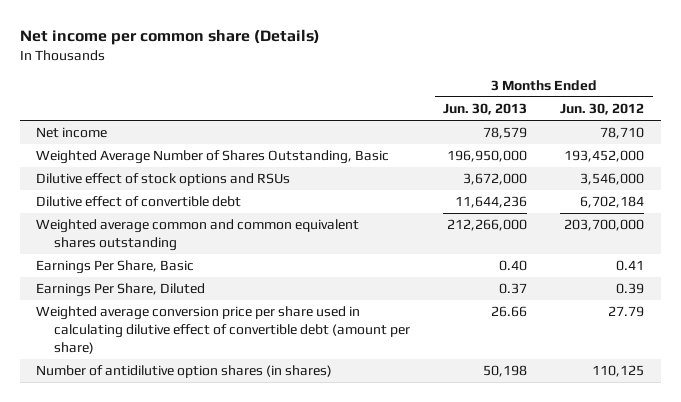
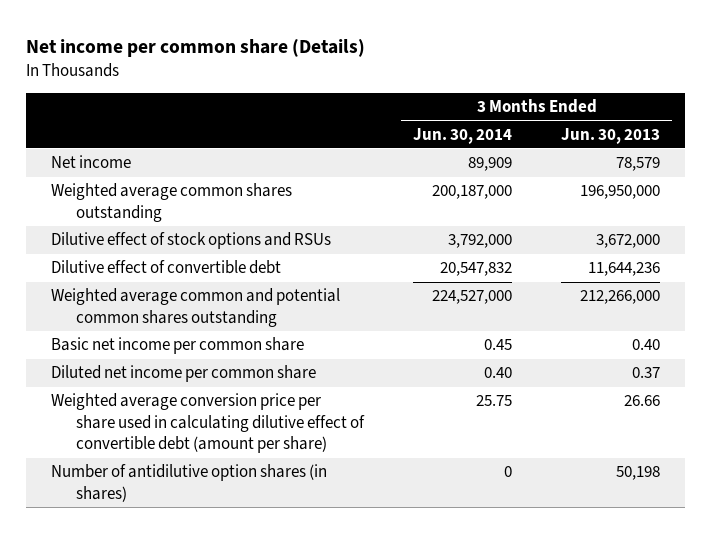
[560,102,645,115] Jun. 30, 2012 -> none
none -> [413,127,513,144] Jun. 30, 2014
[36,150,390,165] Weighted Average Number of Shares Outstanding, Basic -> [50,183,292,222] Weighted average common shares outstanding
[36,219,360,251] Weighted average common and common equivalent shares outstanding -> [50,288,340,327] Weighted average common and potential common shares outstanding
[36,260,195,275] Earnings Per Share, Basic -> [50,337,304,355] Basic net income per common share
[36,283,206,298] Earnings Per Share, Diluted -> [50,365,316,383] Diluted net income per common share

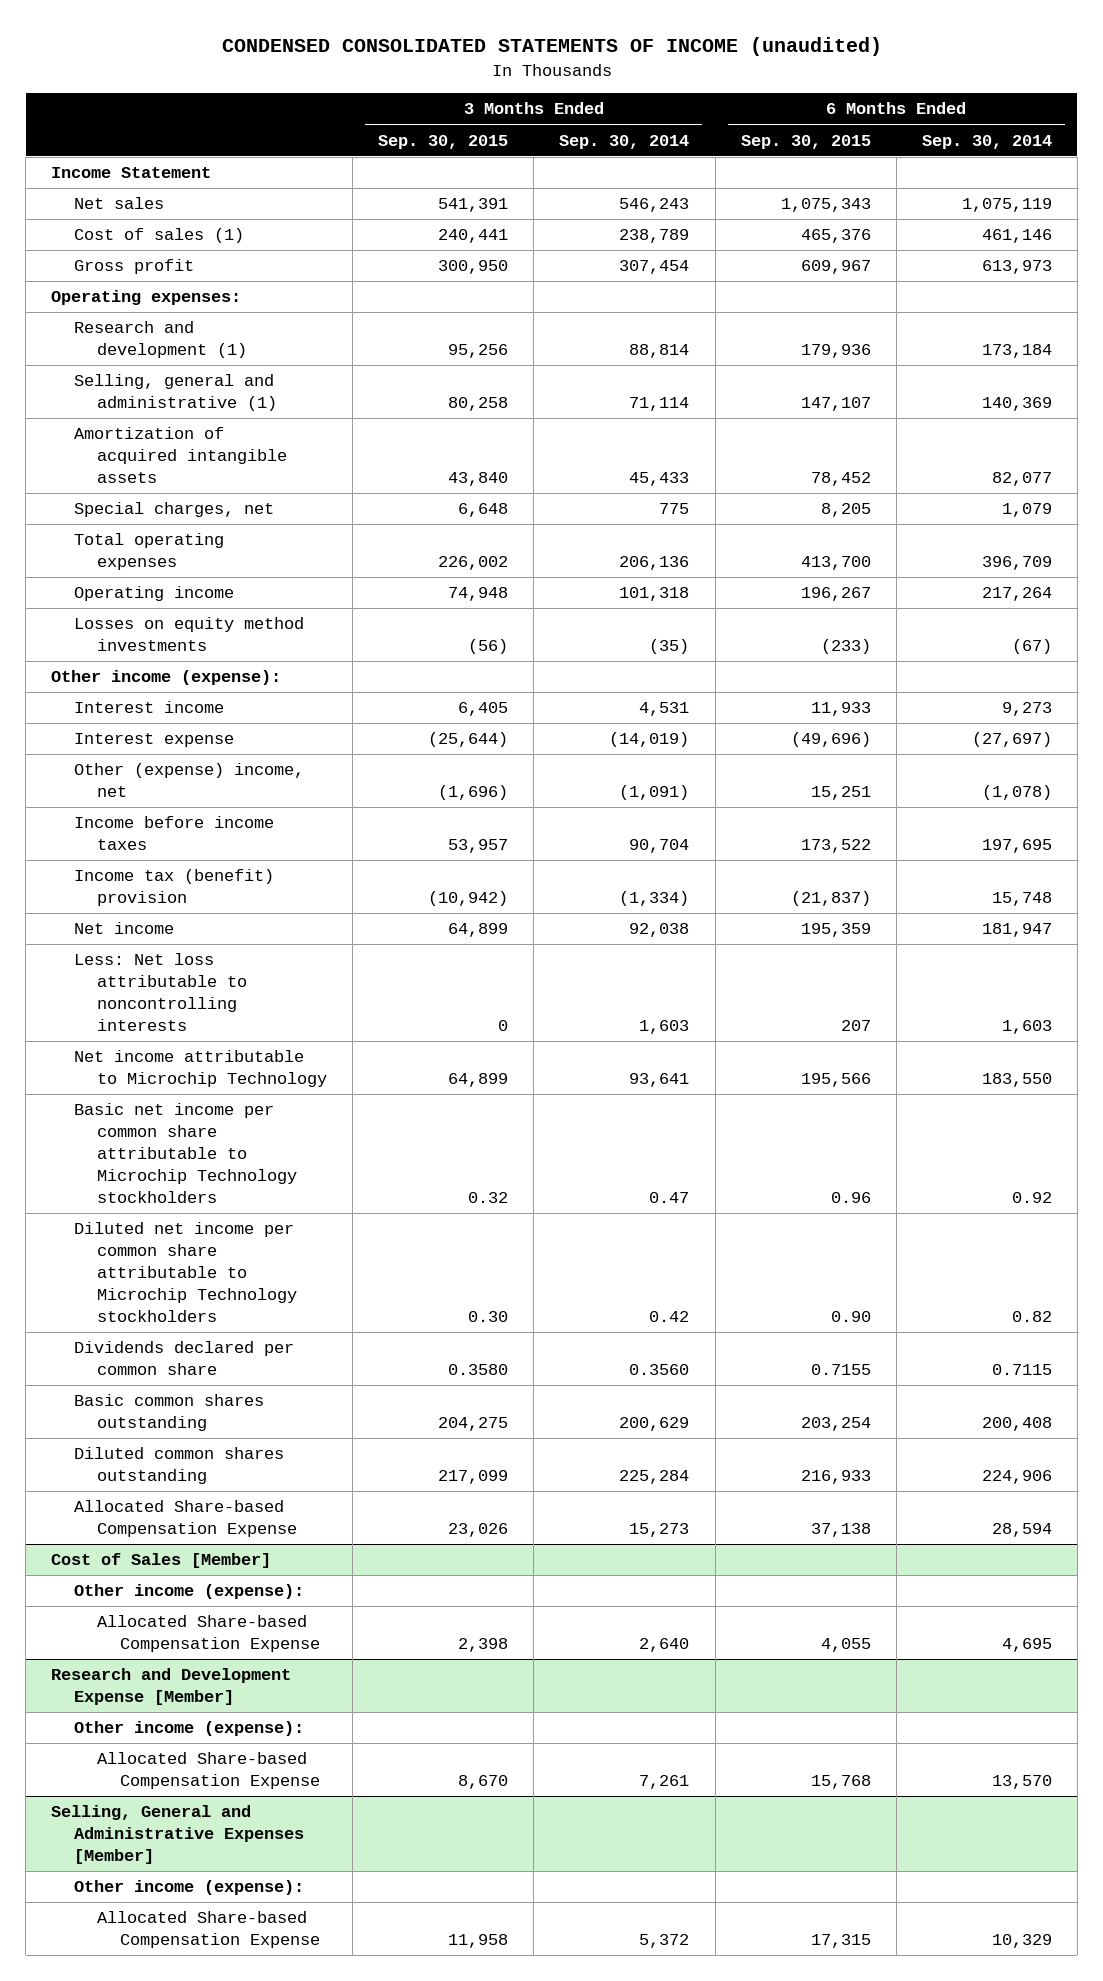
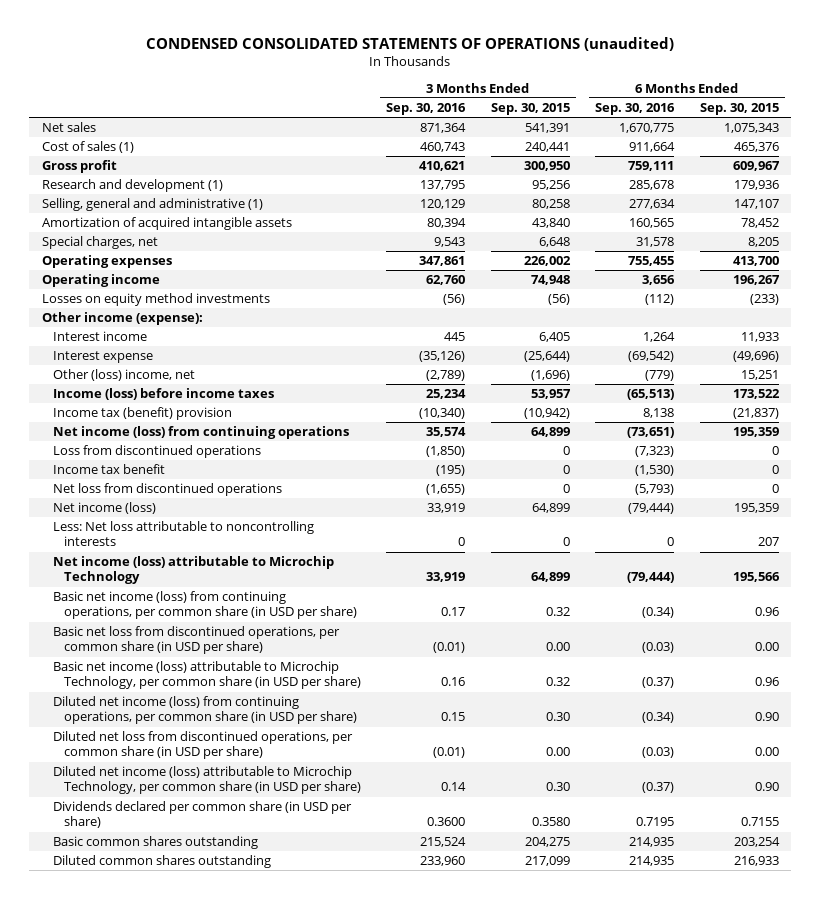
[221,37,882,57] CONDENSED CONSOLIDATED STATEMENTS OF INCOME (unaudited) -> [146,36,675,51] CONDENSED CONSOLIDATED STATEMENTS OF OPERATIONS (unaudited)
[559,134,690,149] Sep. 30, 2014 -> none
[921,134,1052,149] Sep. 30, 2014 -> none
none -> [386,103,467,116] Sep. 30, 2016
none -> [595,103,676,116] Sep. 30, 2016
[51,167,212,179] Income Statement -> none
[51,290,242,306] Operating expenses: -> none
[74,533,225,571] Total operating expenses -> [42,255,173,269] Operating expenses
[74,763,305,798] Other (expense) income, net -> [52,369,195,382] Other (loss) income, net
[74,816,275,851] Income before income taxes -> [52,388,274,401] Income (loss) before income taxes
none -> [52,426,349,440] Net income (loss) from continuing operations
none -> [52,445,261,459] Loss from discontinued operations
none -> [52,464,165,475] Income tax benefit
none -> [52,483,282,497] Net loss from discontinued operations
[74,922,175,935] Net income -> [52,502,156,515] Net income (loss)
[74,1050,328,1088] Net income attributable to Microchip Technology -> [52,556,334,585] Net income (loss) attributable to Microchip Technology
none -> [52,591,357,620] Basic net income (loss) from continuing operations, per common share (in USD per share)
none -> [52,626,340,655] Basic net loss from discontinued operations, per common share (in USD per share)
[74,1103,298,1204] Basic net income per common share attributable to Microchip Technology stockholders -> [52,661,361,690] Basic net income (loss) attributable to Microchip Technology, per common share (in USD per share)
none -> [52,696,357,725] Diluted net income (loss) from continuing operations, per common share (in USD per share)
none -> [52,731,353,760] Diluted net loss from discontinued operations, per common share (in USD per share)
[74,1222,298,1323] Diluted net income per common share attributable to Microchip Technology stockholders -> [52,766,361,795] Diluted net income (loss) attributable to Microchip Technology, per common share (in USD per share)
[74,1341,295,1376] Dividends declared per common share -> [52,801,352,829] Dividends declared per common share (in USD per share)
[74,1500,298,1538] Allocated Share-based Compensation Expense -> none
[51,1553,272,1569] Cost of Sales [Member] -> none
[74,1584,305,1600] Other income (expense): -> none
[97,1615,320,1653] Allocated Share-based Compensation Expense -> none
[51,1668,292,1706] Research and Development Expense [Member] -> none
[74,1721,305,1737] Other income (expense): -> none
[97,1752,320,1790] Allocated Share-based Compensation Expense -> none
[51,1805,305,1865] Selling, General and Administrative Expenses [Member] -> none
[74,1880,305,1896] Other income (expense): -> none
[97,1911,320,1949] Allocated Share-based Compensation Expense -> none

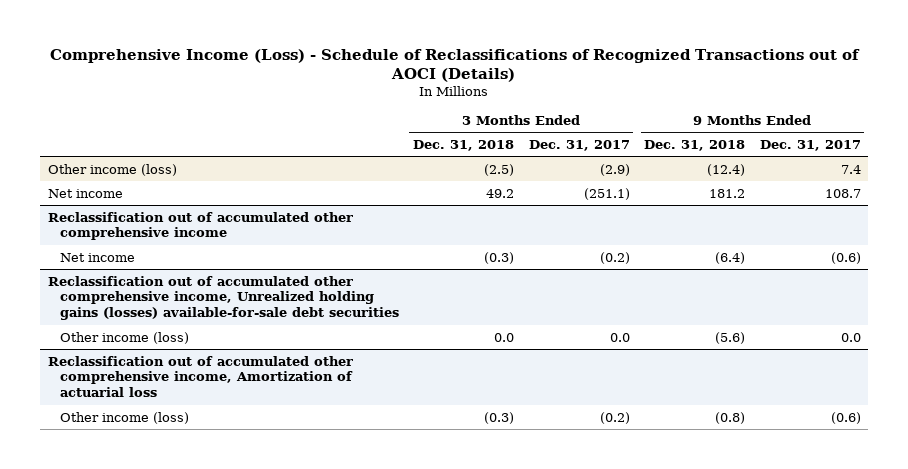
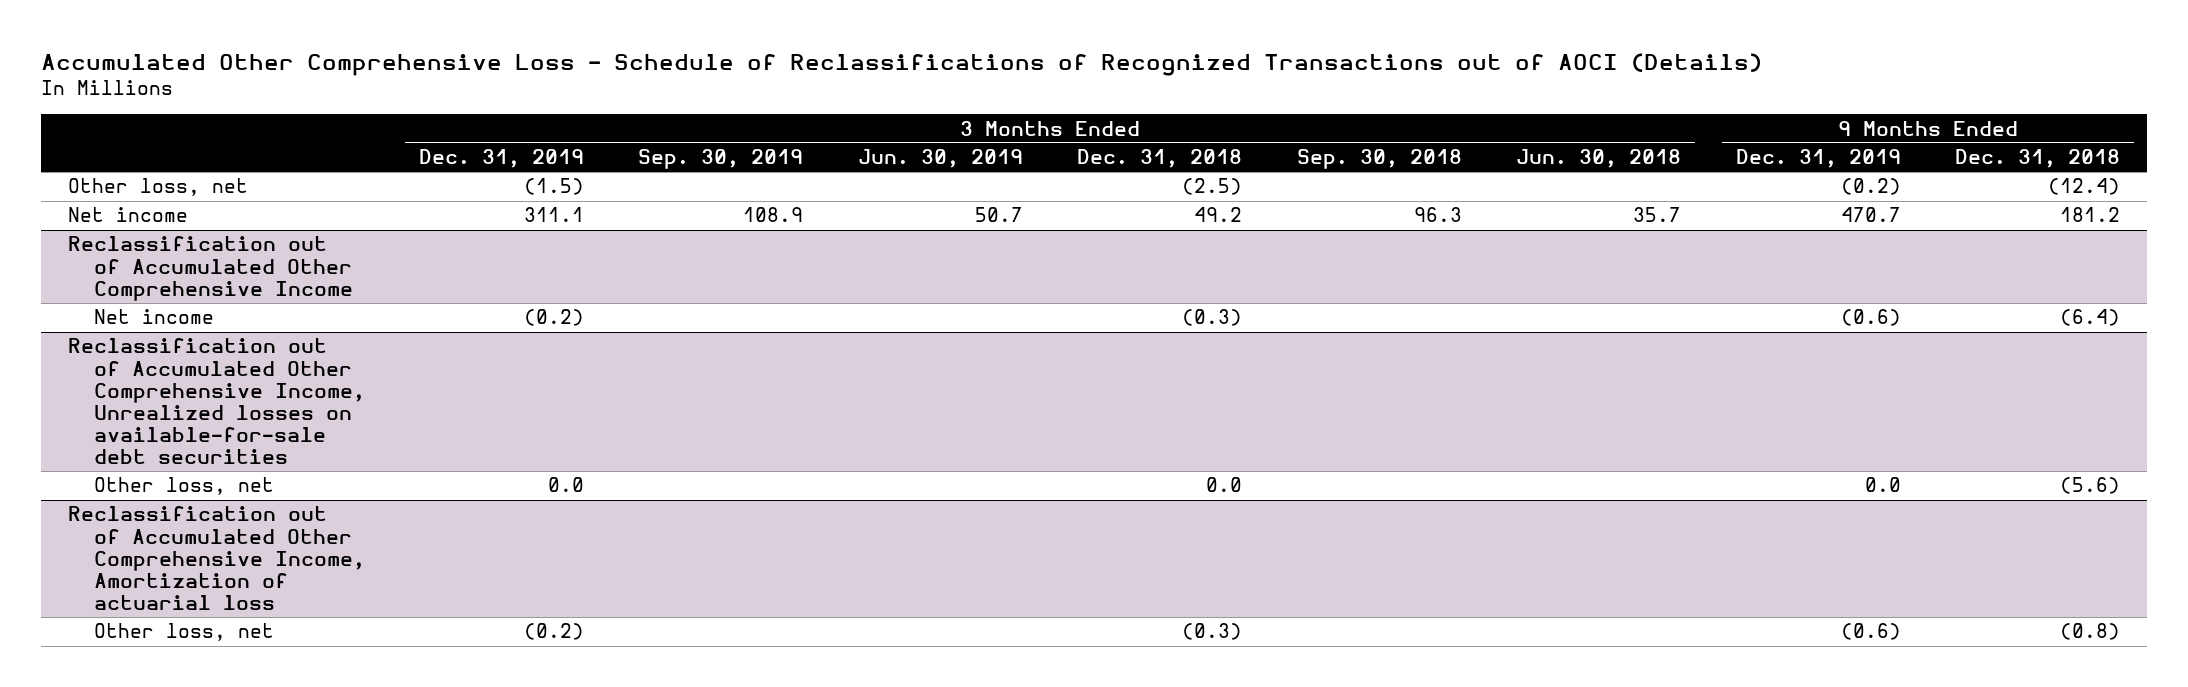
[50,48,861,82] Comprehensive Income (Loss) - Schedule of Reclassifications of Recognized Transactions out of AOCI (Details) -> [40,52,1762,76] Accumulated Other Comprehensive Loss - Schedule of Reclassifications of Recognized Transactions out of AOCI (Details)
[528,139,630,151] Dec. 31, 2017 -> none
[759,139,861,151] Dec. 31, 2017 -> none
none -> [418,149,584,169] Dec. 31, 2019
none -> [638,149,804,170] Sep. 30, 2019
none -> [857,149,1023,169] Jun. 30, 2019
none -> [1296,149,1462,170] Sep. 30, 2018
none -> [1516,149,1682,169] Jun. 30, 2018
none -> [1735,149,1901,169] Dec. 31, 2019
[47,163,177,176] Other income (loss) -> [67,178,248,197] Other loss, net
[47,211,353,241] Reclassification out of accumulated other comprehensive income -> [67,236,353,301] Reclassification out of Accumulated Other Comprehensive Income
[47,275,399,321] Reclassification out of accumulated other comprehensive income, Unrealized holding gains (losses) available-for-sale debt securities -> [67,338,365,464] Reclassification out of Accumulated Other Comprehensive Income, Unrealized losses on available-for-sale debt securities
[59,331,189,344] Other income (loss) -> [93,477,274,496] Other loss, net
[47,355,353,398] Reclassification out of accumulated other comprehensive income, Amortization of actuarial loss -> [67,506,365,610] Reclassification out of Accumulated Other Comprehensive Income, Amortization of actuarial loss
[59,411,189,424] Other income (loss) -> [93,623,274,642] Other loss, net

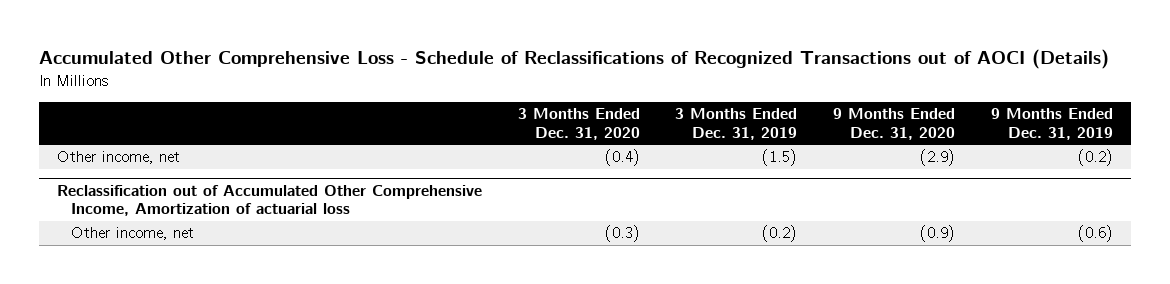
[638,149,804,170] Sep. 30, 2019 -> none
[857,149,1023,169] Jun. 30, 2019 -> none
[1077,149,1243,169] Dec. 31, 2018 -> none
[1296,149,1462,170] Sep. 30, 2018 -> none
[1516,149,1682,169] Jun. 30, 2018 -> none
[1954,149,2120,169] Dec. 31, 2018 -> none
none -> [517,108,640,141] 3 Months Ended Dec. 31, 2020
none -> [833,108,956,141] 9 Months Ended Dec. 31, 2020
[67,207,188,223] Net income -> none
[67,236,353,301] Reclassification out of Accumulated Other Comprehensive Income -> none
[93,309,214,325] Net income -> none
[67,338,365,464] Reclassification out of Accumulated Other Comprehensive Income, Unrealized losses on available-for-sale debt securities -> none
[93,477,274,496] Other loss, net -> none
[67,178,248,197] Other loss, net -> [56,151,180,165] Other income, net
[93,623,274,642] Other loss, net -> [71,227,195,241] Other income, net

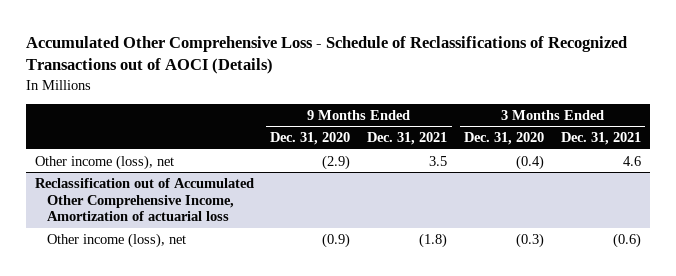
[675,108,798,141] 3 Months Ended Dec. 31, 2019 -> none
[990,108,1113,141] 9 Months Ended Dec. 31, 2019 -> none
none -> [367,132,448,146] Dec. 31, 2021
none -> [561,132,642,146] Dec. 31, 2021
[56,151,180,165] Other income, net -> [34,154,174,170] Other income (loss), net
[71,227,195,241] Other income, net -> [47,232,187,248] Other income (loss), net

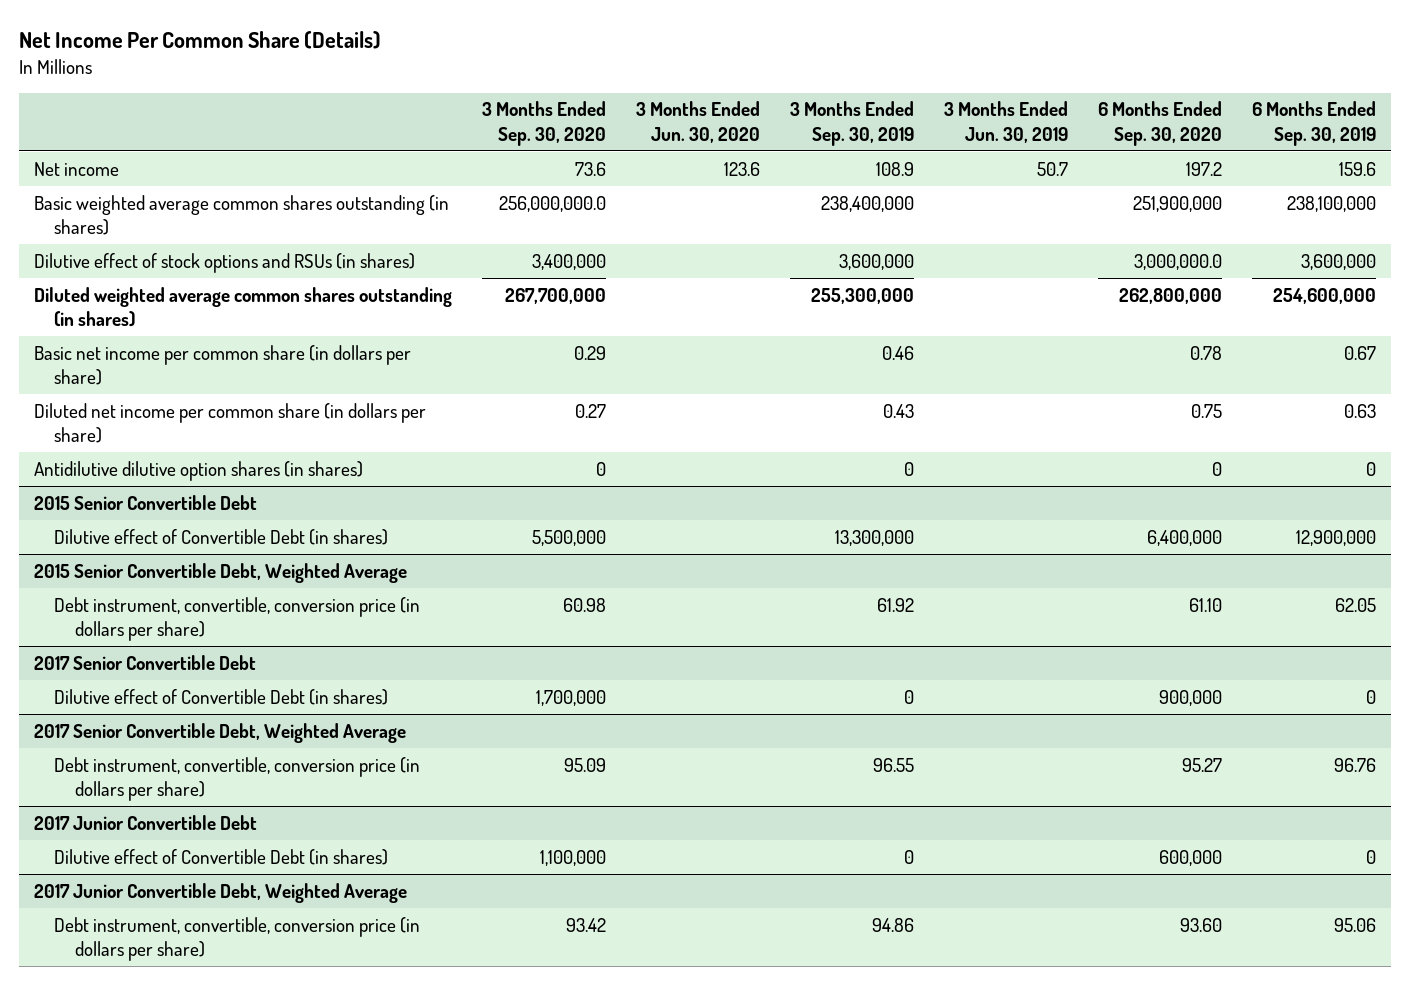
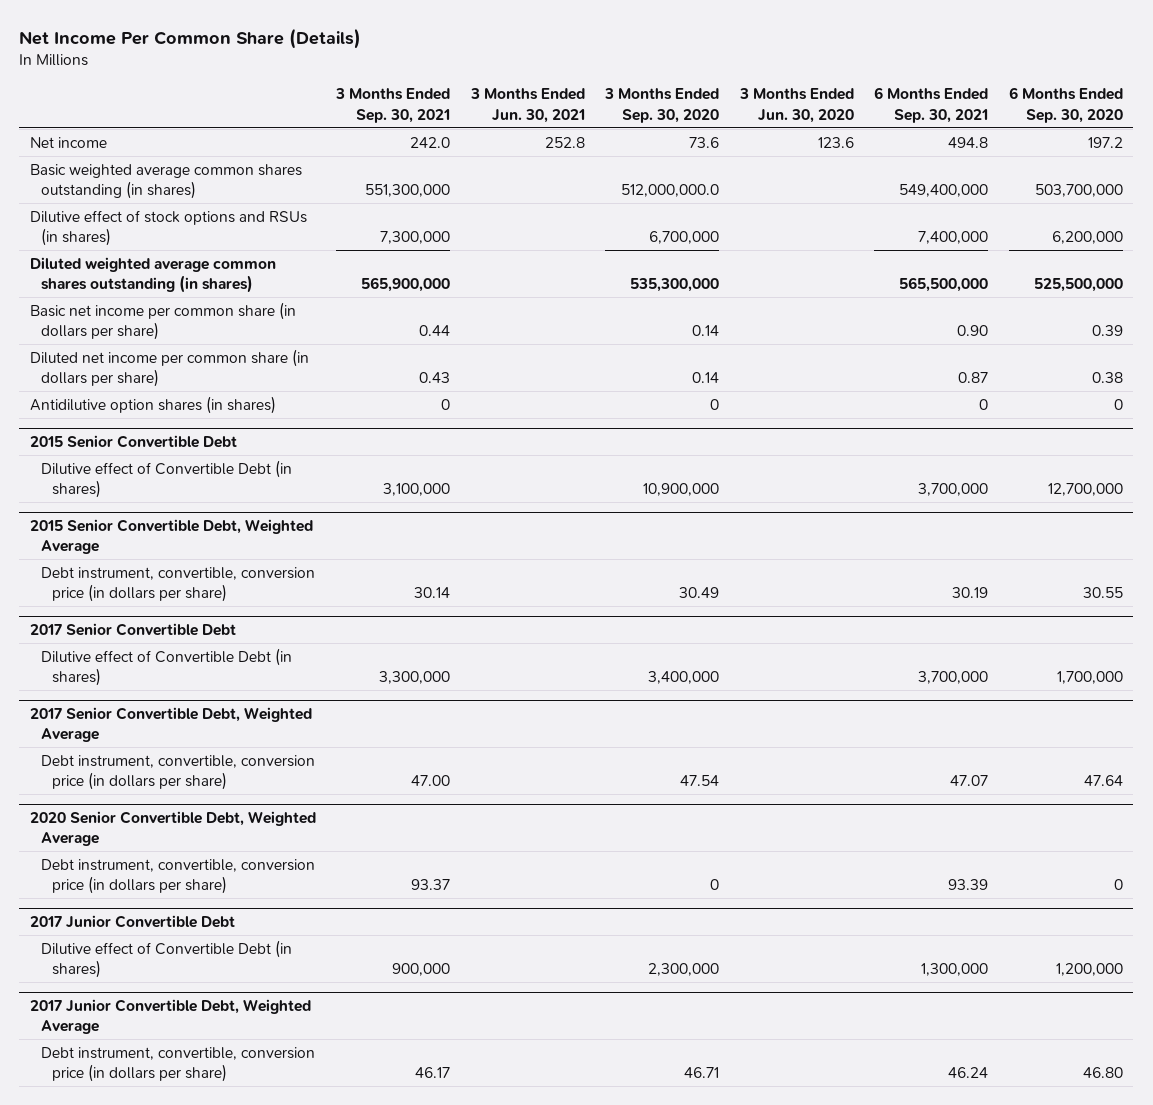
[789,101,914,146] 3 Months Ended Sep. 30, 2019 -> none
[943,101,1068,143] 3 Months Ended Jun. 30, 2019 -> none
[1251,101,1376,146] 6 Months Ended Sep. 30, 2019 -> none
none -> [335,88,451,123] 3 Months Ended Sep. 30, 2021
none -> [469,88,585,123] 3 Months Ended Jun. 30, 2021
none -> [874,87,989,123] 6 Months Ended Sep. 30, 2021
[498,195,606,212] 256,000,000.0 -> [621,184,720,198] 512,000,000.0
[1132,195,1222,212] 251,900,000 -> [1035,184,1124,198] 503,700,000
[531,253,606,270] 3,400,000 -> [649,231,720,245] 6,700,000
[1133,253,1222,270] 3,000,000.0 -> [1052,231,1124,245] 6,200,000
[504,287,606,304] 267,700,000 -> [630,278,720,293] 535,300,000
[1118,287,1222,304] 262,800,000 -> [1034,278,1124,293] 525,500,000
[573,345,606,360] 0.29 -> [692,325,720,337] 0.14
[1189,345,1222,360] 0.78 -> [1092,325,1124,337] 0.39
[574,403,606,418] 0.27 -> [692,372,720,384] 0.14
[1190,403,1222,418] 0.75 -> [1092,372,1124,384] 0.38
[33,460,363,481] Antidilutive dilutive option shares (in shares) -> [29,395,276,414] Antidilutive option shares (in shares)
[531,529,606,546] 5,500,000 -> [643,483,720,497] 10,900,000
[1146,529,1222,546] 6,400,000 -> [1048,483,1124,497] 12,700,000
[562,597,606,612] 60.98 -> [679,587,720,599] 30.49
[1188,597,1222,612] 61.10 -> [1083,587,1124,599] 30.55
[535,689,606,706] 1,700,000 -> [648,671,720,685] 3,400,000
[1158,689,1222,706] 900,000 -> [1057,671,1124,685] 1,700,000
[563,757,606,772] 95.09 -> [680,775,720,787] 47.54
[1181,757,1222,772] 95.27 -> [1084,775,1124,787] 47.64
none -> [29,810,316,847] 2020 Senior Convertible Debt, Weighted Average
none -> [40,858,315,895] Debt instrument, convertible, conversion price (in dollars per share)
[539,849,606,866] 1,100,000 -> [648,963,720,977] 2,300,000
[1158,849,1222,866] 600,000 -> [1056,963,1124,977] 1,200,000
[565,917,606,932] 93.42 -> [684,1067,720,1079] 46.71
[1179,917,1222,932] 93.60 -> [1083,1067,1124,1079] 46.80

